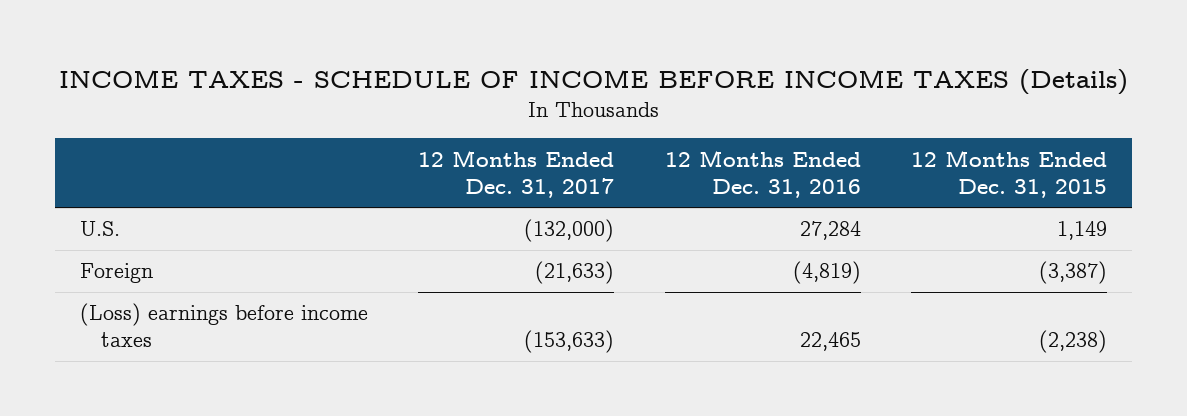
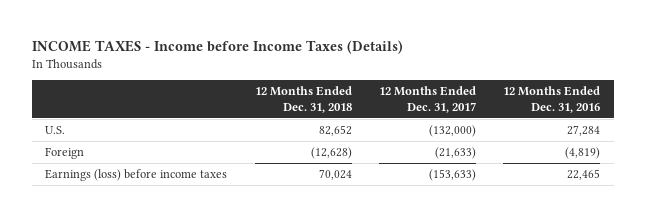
[58,69,1128,96] INCOME TAXES - SCHEDULE OF INCOME BEFORE INCOME TAXES (Details) -> [31,39,403,54] INCOME TAXES - Income before Income Taxes (Details)
[911,149,1108,198] 12 Months Ended Dec. 31, 2015 -> none
none -> [254,86,352,113] 12 Months Ended Dec. 31, 2018
[80,303,369,348] (Loss) earnings before income taxes -> [45,169,228,182] Earnings (loss) before income taxes

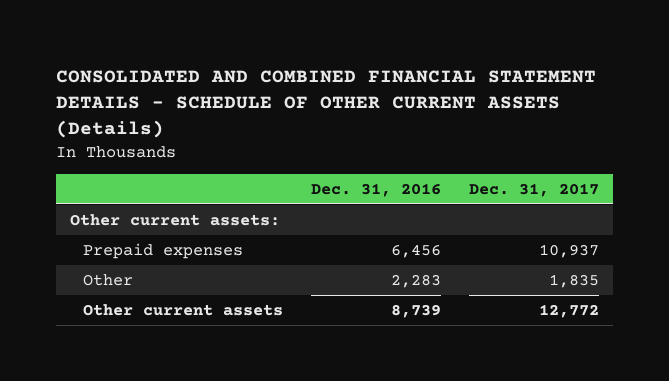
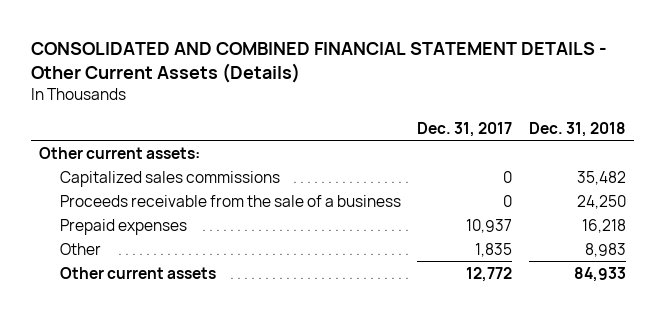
[55,69,596,139] CONSOLIDATED AND COMBINED FINANCIAL STATEMENT DETAILS - SCHEDULE OF OTHER CURRENT ASSETS (Details) -> [30,41,607,84] CONSOLIDATED AND COMBINED FINANCIAL STATEMENT DETAILS - Other Current Assets (Details)
[311,182,442,197] Dec. 31, 2016 -> none
none -> [528,121,626,137] Dec. 31, 2018
none -> [59,170,280,187] Capitalized sales commissions
none -> [59,194,401,207] Proceeds receivable from the sale of a business

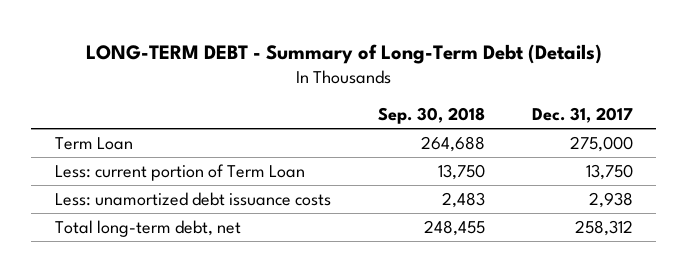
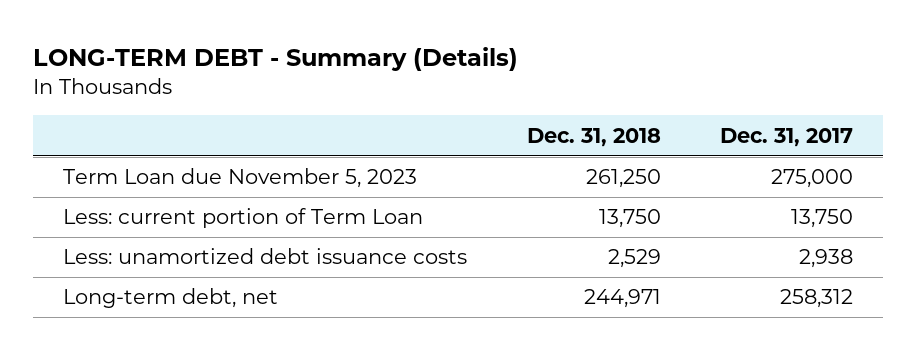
[85,43,602,64] LONG-TERM DEBT - Summary of Long-Term Debt (Details) -> [33,47,519,72] LONG-TERM DEBT - Summary (Details)
[377,107,485,125] Sep. 30, 2018 -> none
none -> [526,127,661,147] Dec. 31, 2018
[54,136,133,150] Term Loan -> [63,168,418,189] Term Loan due November 5, 2023
[54,219,241,237] Total long-term debt, net -> [63,288,279,309] Long-term debt, net

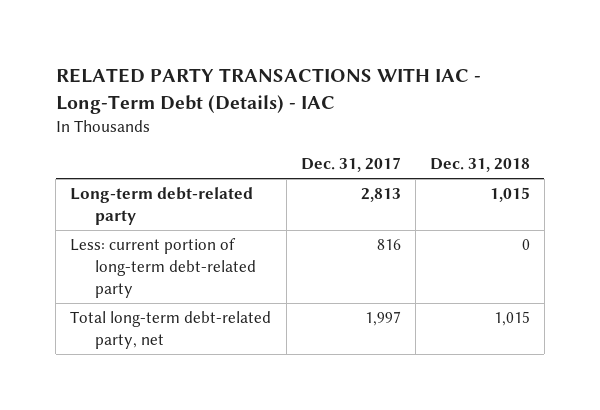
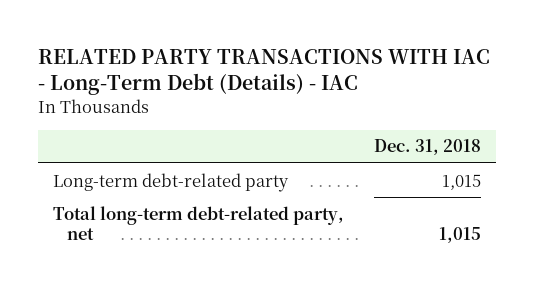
[300,156,401,172] Dec. 31, 2017 -> none
[70,238,256,298] Less: current portion of long-term debt-related party -> none

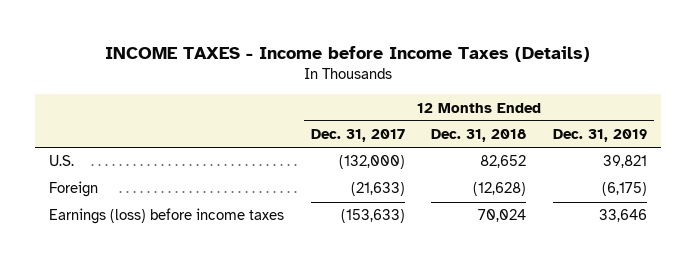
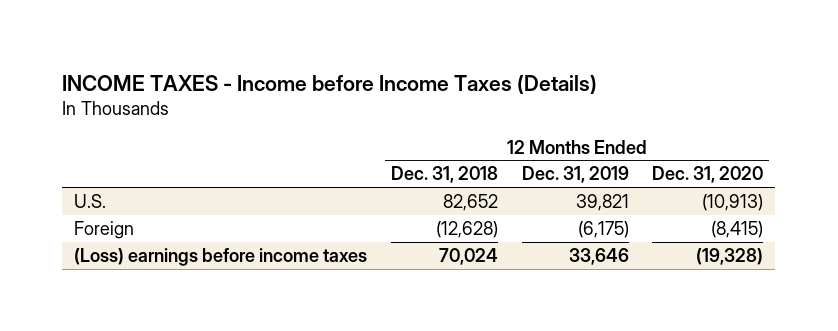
[310,129,405,143] Dec. 31, 2017 -> none
none -> [652,166,764,184] Dec. 31, 2020
[48,208,284,225] Earnings (loss) before income taxes -> [74,248,368,267] (Loss) earnings before income taxes

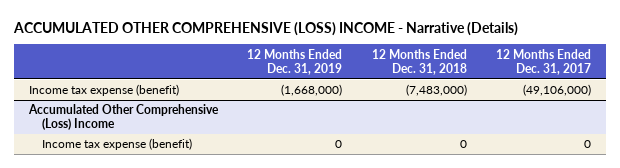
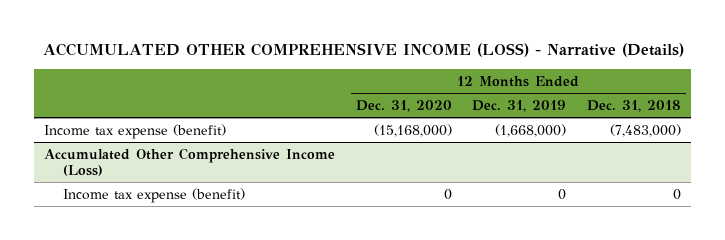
[13,21,519,36] ACCUMULATED OTHER COMPREHENSIVE (LOSS) INCOME - Narrative (Details) -> [42,43,684,58] ACCUMULATED OTHER COMPREHENSIVE INCOME (LOSS) - Narrative (Details)
[496,48,592,75] 12 Months Ended Dec. 31, 2017 -> none
none -> [355,100,452,113] Dec. 31, 2020
[28,104,220,131] Accumulated Other Comprehensive (Loss) Income -> [44,147,336,176] Accumulated Other Comprehensive Income (Loss)

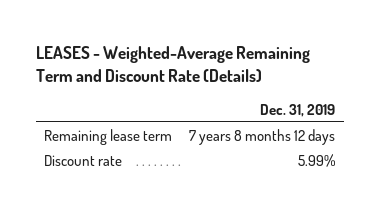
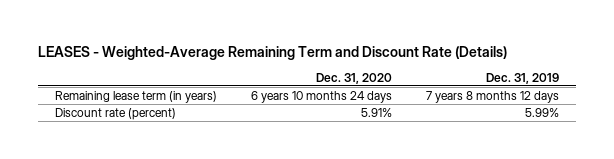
none -> [316,72,393,84] Dec. 31, 2020
[44,128,173,145] Remaining lease term -> [54,90,217,103] Remaining lease term (in years)
[44,154,123,166] Discount rate -> [54,107,176,120] Discount rate (percent)

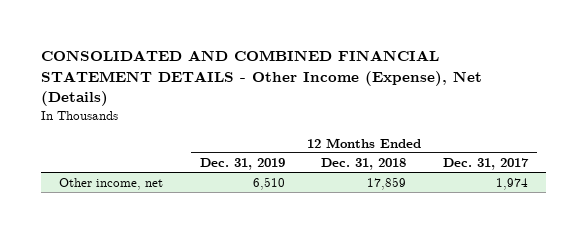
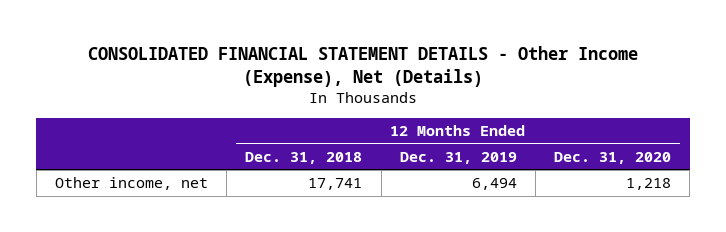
[40,50,482,107] CONSOLIDATED AND COMBINED FINANCIAL STATEMENT DETAILS - Other Income (Expense), Net (Details) -> [88,45,639,87] CONSOLIDATED FINANCIAL STATEMENT DETAILS - Other Income (Expense), Net (Details)
[443,158,530,171] Dec. 31, 2017 -> none
none -> [554,151,672,164] Dec. 31, 2020
[252,177,285,191] 6,510 -> [471,178,517,191] 6,494
[367,177,407,191] 17,859 -> [308,178,363,191] 17,741

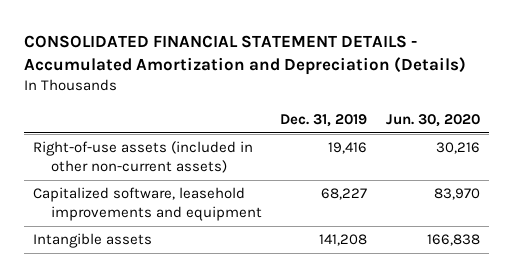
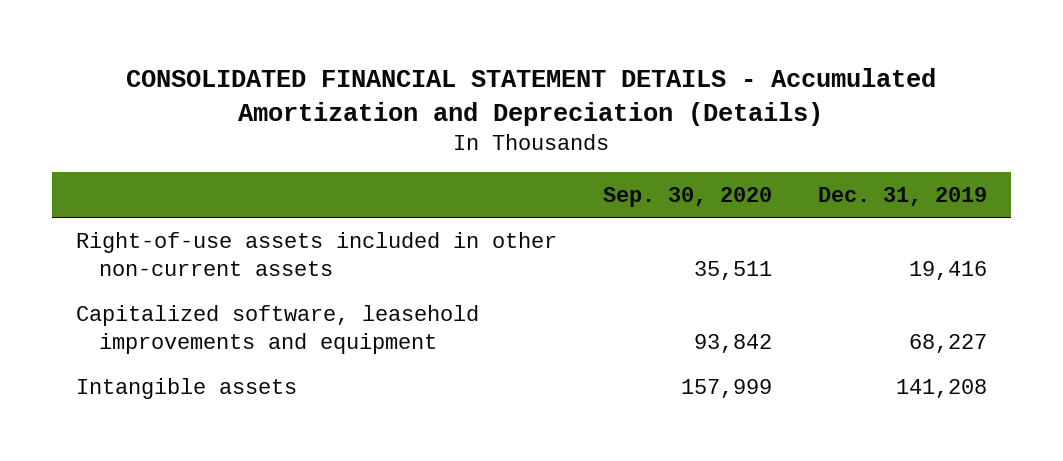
[385,113,480,127] Jun. 30, 2020 -> none
none -> [602,187,772,208] Sep. 30, 2020
[33,141,254,174] Right-of-use assets (included in other non-current assets) -> [75,231,557,276] Right-of-use assets included in other non-current assets

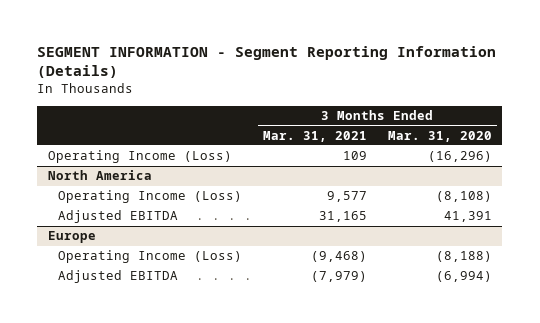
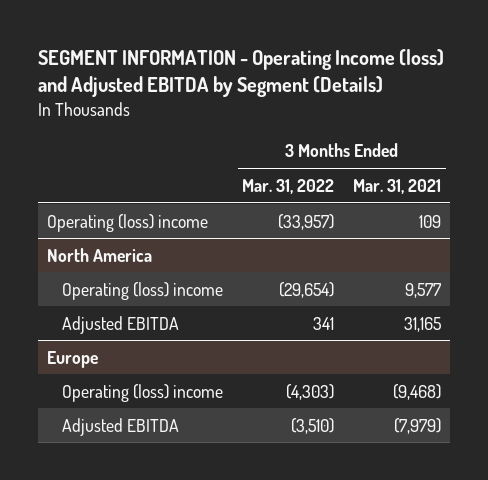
[37,45,497,79] SEGMENT INFORMATION - Segment Reporting Information (Details) -> [37,49,444,98] SEGMENT INFORMATION - Operating Income (loss) and Adjusted EBITDA by Segment (Details)
[387,130,492,142] Mar. 31, 2020 -> none
none -> [242,178,335,194] Mar. 31, 2022
[47,150,232,164] Operating Income (Loss) -> [47,213,209,232] Operating (loss) income
[57,190,242,204] Operating Income (Loss) -> [62,281,224,300] Operating (loss) income
[57,250,242,264] Operating Income (Loss) -> [62,383,224,402] Operating (loss) income

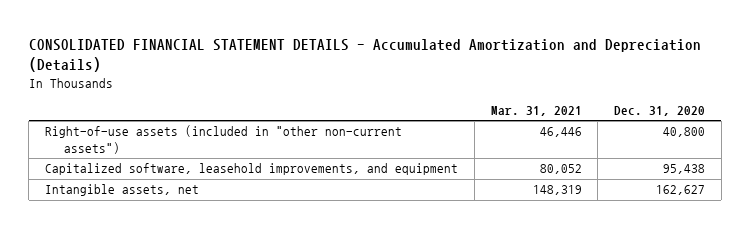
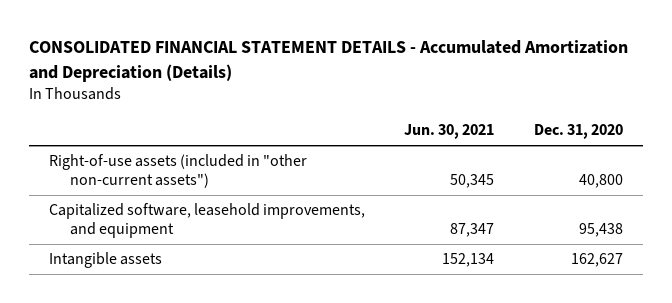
[490,106,582,117] Mar. 31, 2021 -> none
none -> [404,124,495,140] Jun. 30, 2021
[45,184,200,197] Intangible assets, net -> [48,252,162,269] Intangible assets

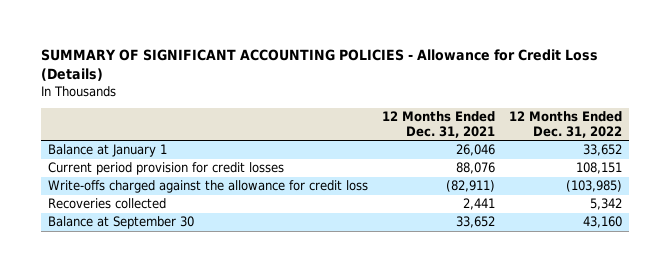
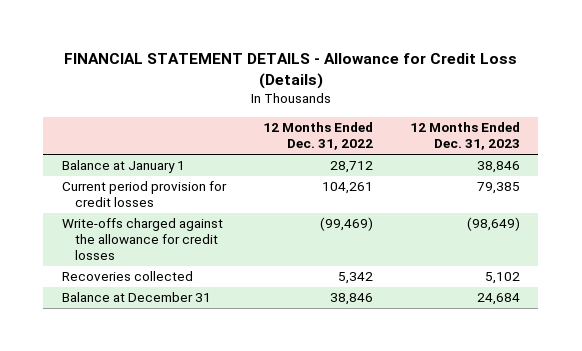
[40,48,598,81] SUMMARY OF SIGNIFICANT ACCOUNTING POLICIES - Allowance for Credit Loss (Details) -> [63,53,517,90] FINANCIAL STATEMENT DETAILS - Allowance for Credit Loss (Details)
[381,111,495,138] 12 Months Ended Dec. 31, 2021 -> none
none -> [409,122,520,151] 12 Months Ended Dec. 31, 2023
[582,144,622,157] 33,652 -> [329,161,373,174] 28,712
[575,162,622,175] 108,151 -> [321,182,373,195] 104,261
[47,180,368,194] Write-offs charged against the allowance for credit loss -> [61,218,223,261] Write-offs charged against the allowance for credit losses
[565,180,622,193] (103,985) -> [319,217,373,232] (99,469)
[47,216,194,230] Balance at September 30 -> [61,292,211,303] Balance at December 31
[582,216,622,229] 43,160 -> [329,293,373,306] 38,846

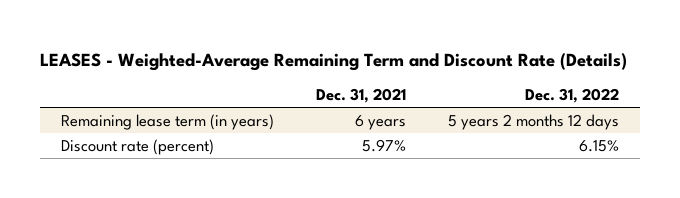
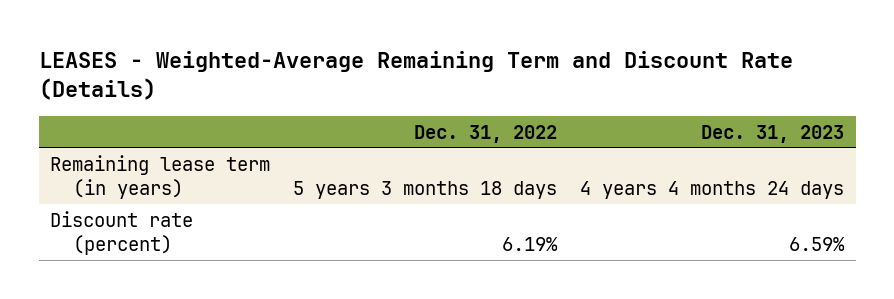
[316,87,407,103] Dec. 31, 2021 -> none
none -> [701,124,845,143] Dec. 31, 2023
[448,113,620,130] 5 years 2 months 12 days -> [293,180,558,199] 5 years 3 months 18 days
[579,139,620,152] 6.15% -> [502,236,559,251] 6.19%

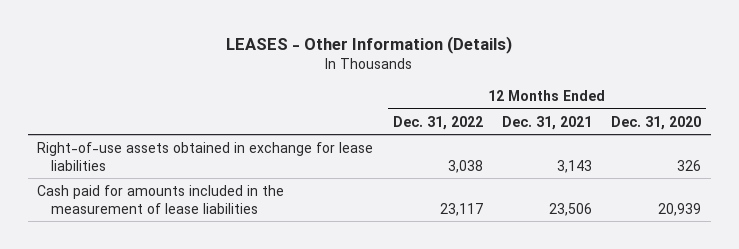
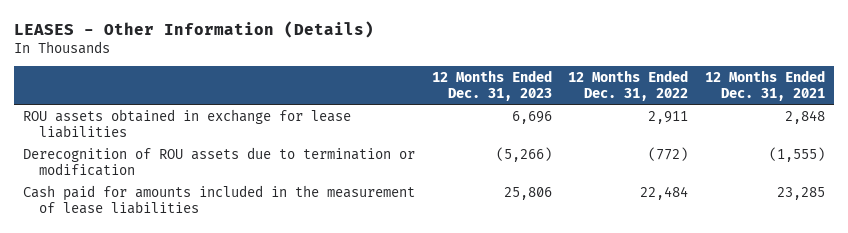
[611,115,702,130] Dec. 31, 2020 -> none
none -> [431,69,552,101] 12 Months Ended Dec. 31, 2023
[37,141,374,171] Right-of-use assets obtained in exchange for lease liabilities -> [22,108,351,138] ROU assets obtained in exchange for lease liabilities
[447,159,483,173] 3,038 -> [648,110,689,124] 2,911
[556,159,592,173] 3,143 -> [785,109,826,124] 2,848
none -> [22,146,415,176] Derecognition of ROU assets due to termination or modification
[439,202,483,216] 23,117 -> [640,185,689,200] 22,484
[548,202,592,216] 23,506 -> [777,186,826,200] 23,285

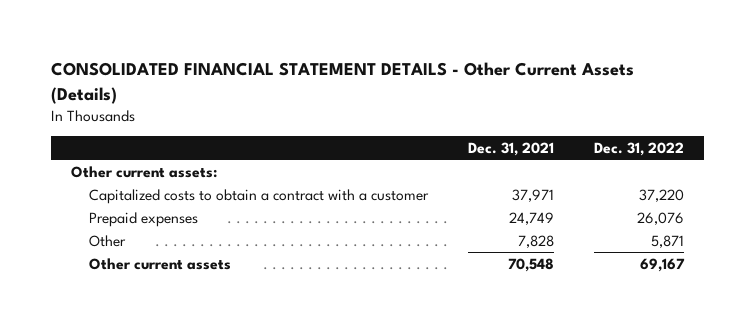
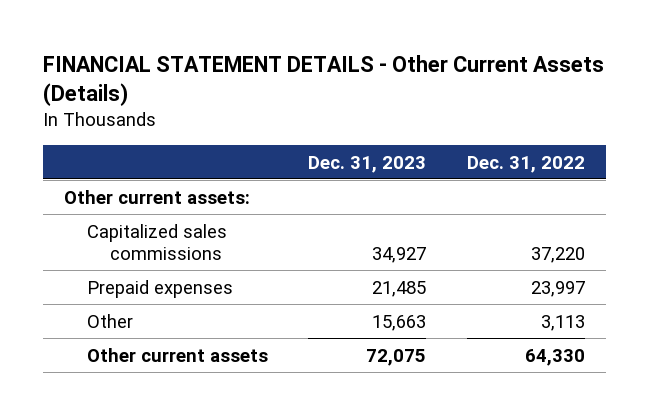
[51,62,635,104] CONSOLIDATED FINANCIAL STATEMENT DETAILS - Other Current Assets (Details) -> [43,55,605,107] FINANCIAL STATEMENT DETAILS - Other Current Assets (Details)
[467,141,554,156] Dec. 31, 2021 -> none
none -> [308,155,427,173] Dec. 31, 2023
[88,188,429,204] Capitalized costs to obtain a contract with a customer -> [86,223,227,260] Capitalized sales commissions
[637,211,685,225] 26,076 -> [531,280,586,297] 23,997
[651,234,685,248] 5,871 -> [541,314,586,331] 3,113
[640,257,686,272] 69,167 -> [525,348,586,366] 64,330

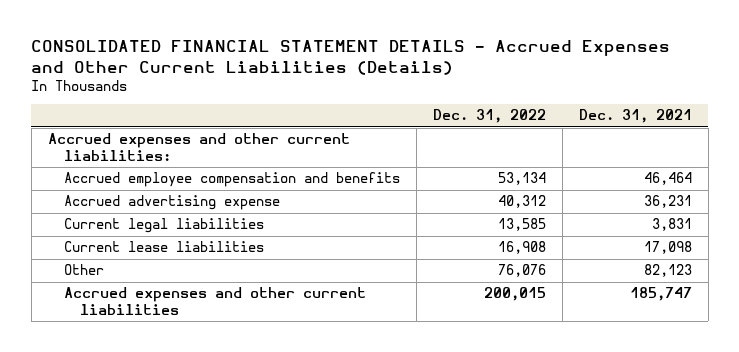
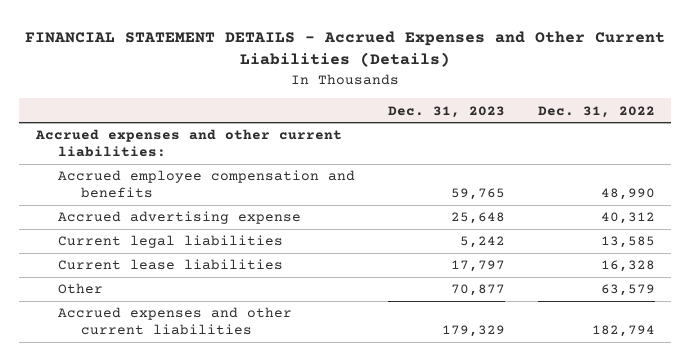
[31,39,671,75] CONSOLIDATED FINANCIAL STATEMENT DETAILS - Accrued Expenses and Other Current Liabilities (Details) -> [25,30,666,68] FINANCIAL STATEMENT DETAILS - Accrued Expenses and Other Current Liabilities (Details)
[578,109,692,124] Dec. 31, 2021 -> none
none -> [387,105,505,118] Dec. 31, 2023
[497,172,546,186] 53,134 -> [600,188,655,201] 48,990
[497,241,546,255] 16,908 -> [600,260,655,273] 16,328
[497,264,546,278] 76,076 -> [600,284,655,297] 63,579
[483,287,546,302] 200,015 -> [591,325,655,338] 182,794

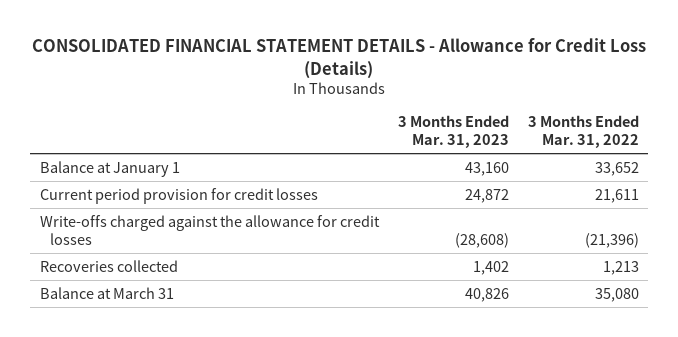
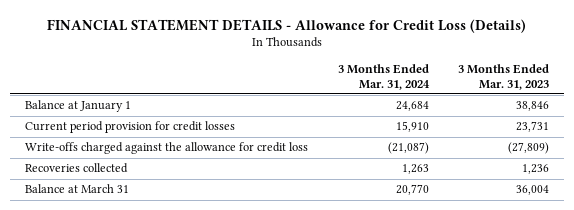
[32,38,647,79] CONSOLIDATED FINANCIAL STATEMENT DETAILS - Allowance for Credit Loss (Details) -> [47,18,527,33] FINANCIAL STATEMENT DETAILS - Allowance for Credit Loss (Details)
[527,115,639,148] 3 Months Ended Mar. 31, 2022 -> none
none -> [337,64,430,90] 3 Months Ended Mar. 31, 2024
[464,161,509,176] 43,160 -> [516,101,550,112] 38,846
[464,188,509,203] 24,872 -> [516,121,550,133] 23,731
[39,214,380,245] Write-offs charged against the allowance for credit losses -> [25,142,309,155] Write-offs charged against the allowance for credit loss
[454,232,509,248] (28,608) -> [508,142,550,155] (27,809)
[472,260,509,275] 1,402 -> [522,164,550,175] 1,236
[464,287,509,302] 40,826 -> [516,185,550,196] 36,004

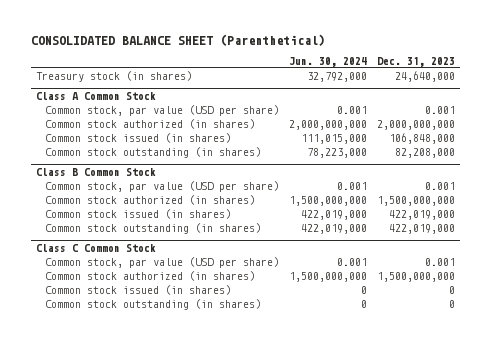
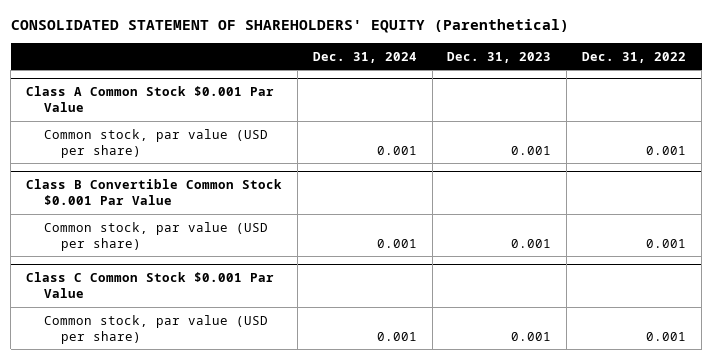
[30,33,325,46] CONSOLIDATED BALANCE SHEET (Parenthetical) -> [10,19,569,34] CONSOLIDATED STATEMENT OF SHAREHOLDERS' EQUITY (Parenthetical)
[289,56,368,67] Jun. 30, 2024 -> none
none -> [312,51,417,63] Dec. 31, 2024
none -> [582,51,687,63] Dec. 31, 2022
[36,71,193,83] Treasury stock (in shares) -> none
[36,91,157,100] Class A Common Stock -> [26,85,275,113] Class A Common Stock $0.001 Par Value
[44,119,255,130] Common stock authorized (in shares) -> none
[44,133,231,144] Common stock issued (in shares) -> none
[44,147,261,159] Common stock outstanding (in shares) -> none
[36,167,157,176] Class B Common Stock -> [26,178,283,206] Class B Convertible Common Stock $0.001 Par Value
[44,195,255,206] Common stock authorized (in shares) -> none
[44,209,231,220] Common stock issued (in shares) -> none
[44,223,261,235] Common stock outstanding (in shares) -> none
[36,243,157,252] Class C Common Stock -> [26,271,275,299] Class C Common Stock $0.001 Par Value
[44,271,255,282] Common stock authorized (in shares) -> none
[44,285,231,296] Common stock issued (in shares) -> none
[44,299,261,311] Common stock outstanding (in shares) -> none

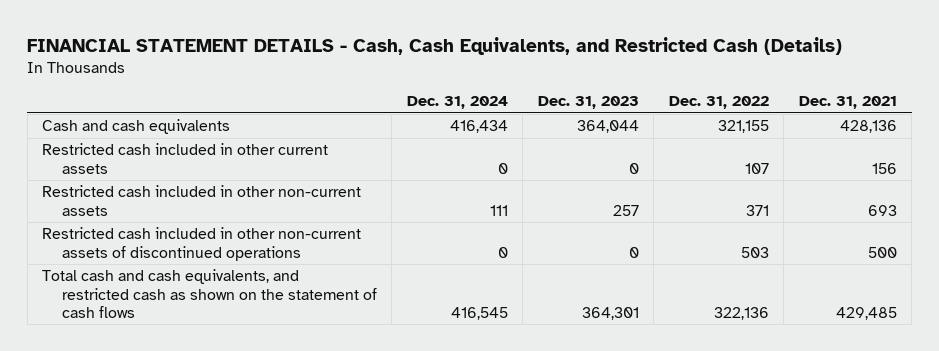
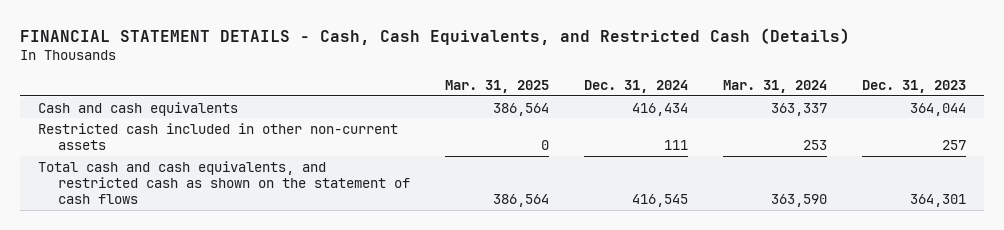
[668,96,769,110] Dec. 31, 2022 -> none
[798,96,897,110] Dec. 31, 2021 -> none
none -> [445,80,550,94] Mar. 31, 2025
none -> [723,80,828,94] Mar. 31, 2024
[42,143,329,174] Restricted cash included in other current assets -> none
[42,227,362,261] Restricted cash included in other non-current assets of discontinued operations -> none

